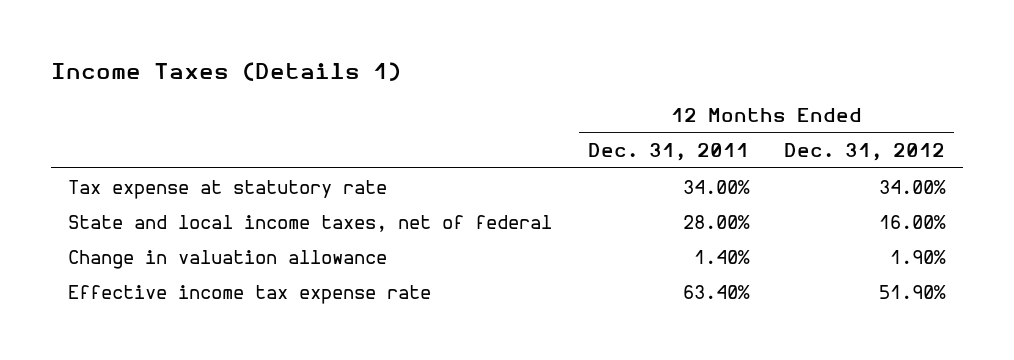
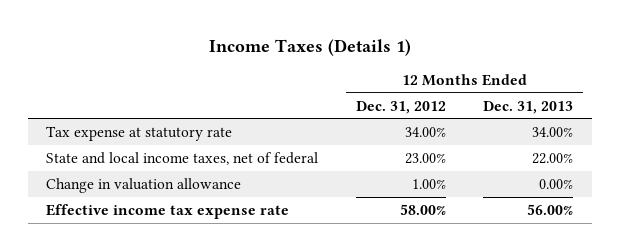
[587,143,749,162] Dec. 31, 2011 -> none
none -> [483,100,574,114] Dec. 31, 2013
[879,214,947,229] 16.00% -> [404,152,446,164] 23.00%
[890,249,947,264] 1.90% -> [411,178,446,189] 1.00%
[879,284,947,299] 51.90% -> [399,203,446,215] 58.00%

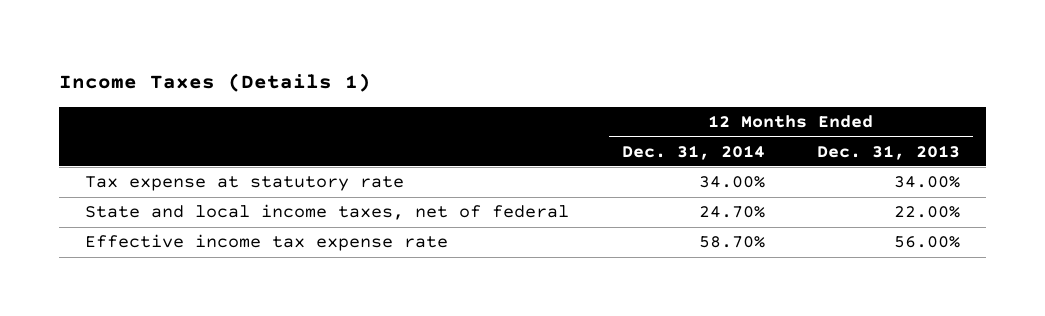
[355,100,446,114] Dec. 31, 2012 -> none
none -> [621,144,765,160] Dec. 31, 2014
[46,177,242,193] Change in valuation allowance -> none

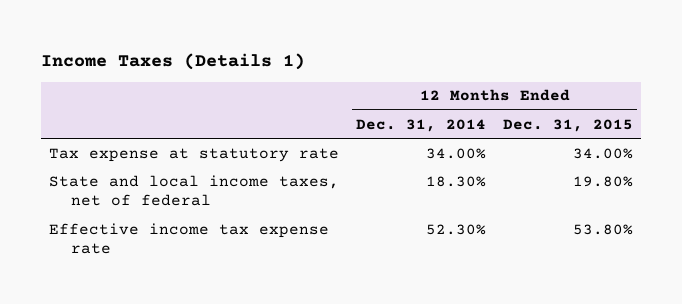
[816,144,960,160] Dec. 31, 2013 -> none
none -> [502,118,633,132] Dec. 31, 2015
[698,206,765,219] 24.70% -> [426,175,487,187] 18.30%
[698,236,765,249] 58.70% -> [426,223,487,235] 52.30%

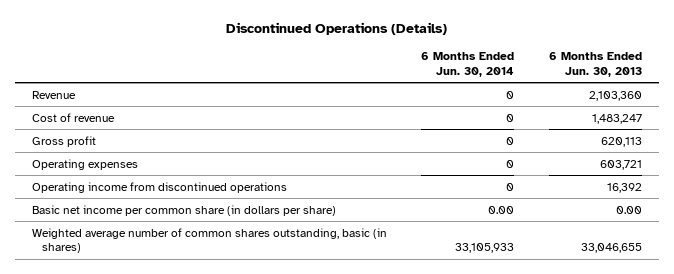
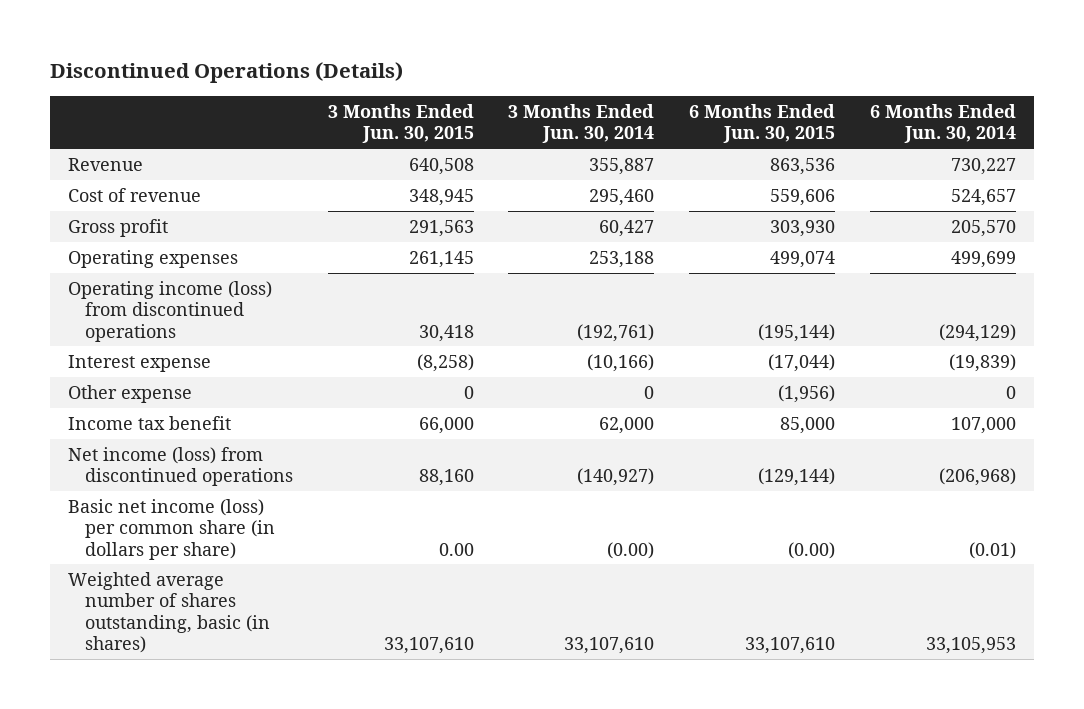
[548,52,642,77] 6 Months Ended Jun. 30, 2013 -> none
none -> [327,103,474,144] 3 Months Ended Jun. 30, 2015
none -> [508,103,655,144] 3 Months Ended Jun. 30, 2014
none -> [689,103,836,144] 6 Months Ended Jun. 30, 2015
[506,90,515,99] 0 -> [951,157,1017,175] 730,227
[506,113,515,122] 0 -> [951,188,1017,206] 524,657
[506,136,515,145] 0 -> [951,219,1017,237] 205,570
[506,159,515,168] 0 -> [951,250,1017,268] 499,699
[31,181,287,193] Operating income from discontinued operations -> [67,280,272,342] Operating income (loss) from discontinued operations
[506,182,515,191] 0 -> [939,323,1017,342] (294,129)
none -> [67,354,211,372] Interest expense
none -> [67,384,192,403] Other expense
none -> [67,415,231,430] Income tax benefit
none -> [67,446,293,487] Net income (loss) from discontinued operations
[31,204,336,216] Basic net income per common share (in dollars per share) -> [67,498,275,560] Basic net income (loss) per common share (in dollars per share)
[488,205,515,214] 0.00 -> [969,541,1017,559] (0.01)
[31,227,387,254] Weighted average number of common shares outstanding, basic (in shares) -> [67,571,270,653] Weighted average number of shares outstanding, basic (in shares)
[455,243,515,254] 33,105,933 -> [926,636,1017,654] 33,105,953

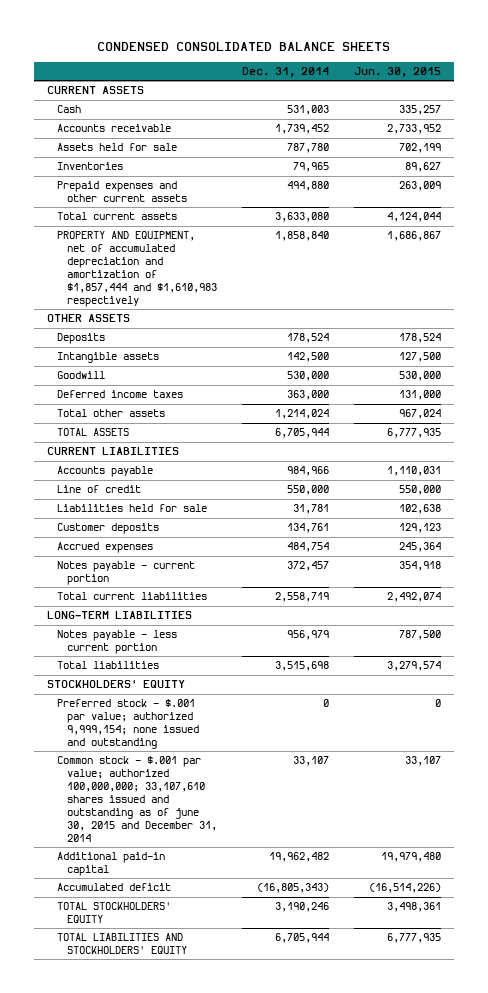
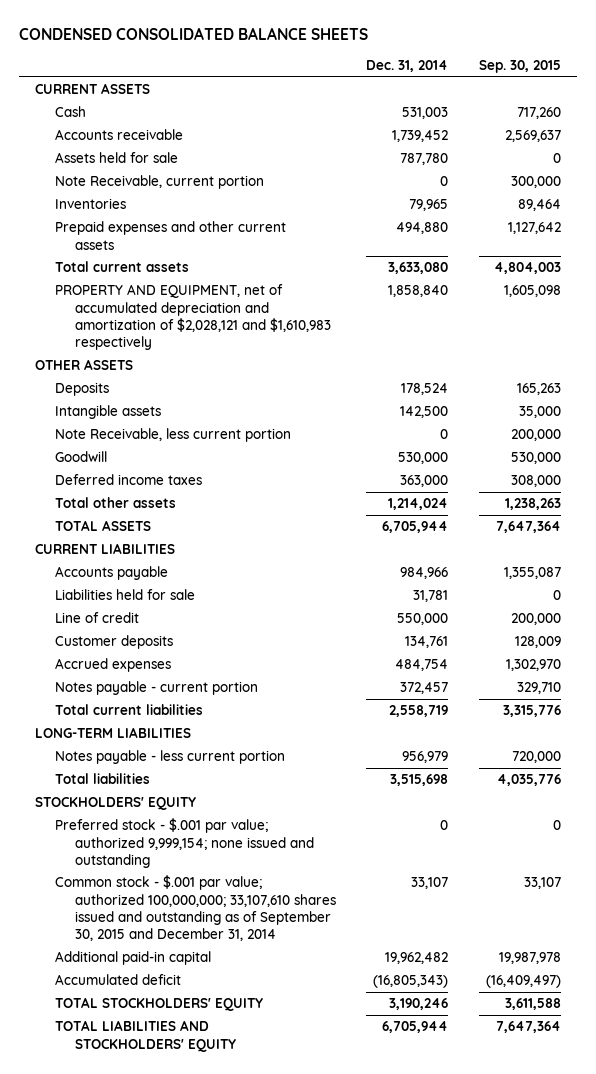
[354,66,442,77] Jun. 30, 2015 -> none
none -> [479,60,562,74] Sep. 30, 2015
none -> [54,175,264,190] Note Receivable, current portion
[56,231,217,307] PROPERTY AND EQUIPMENT, net of accumulated depreciation and amortization of $1,857,444 and $1,610,983 respectively -> [54,284,331,350] PROPERTY AND EQUIPMENT, net of accumulated depreciation and amortization of $2,028,121 and $1,610,983 respectively
none -> [54,428,291,443] Note Receivable, less current portion
[56,485,141,494] Line of credit -> [54,612,139,624] Line of credit
[56,756,217,842] Common stock - $.001 par value; authorized 100,000,000; 33,107,610 shares issued and outstanding as of june 30, 2015 and December 31, 2014 -> [54,875,336,941] Common stock - $.001 par value; authorized 100,000,000; 33,107,610 shares issued and outstanding as of September 30, 2015 and December 31, 2014

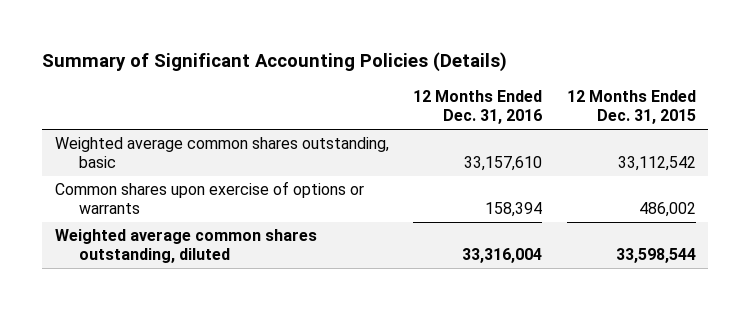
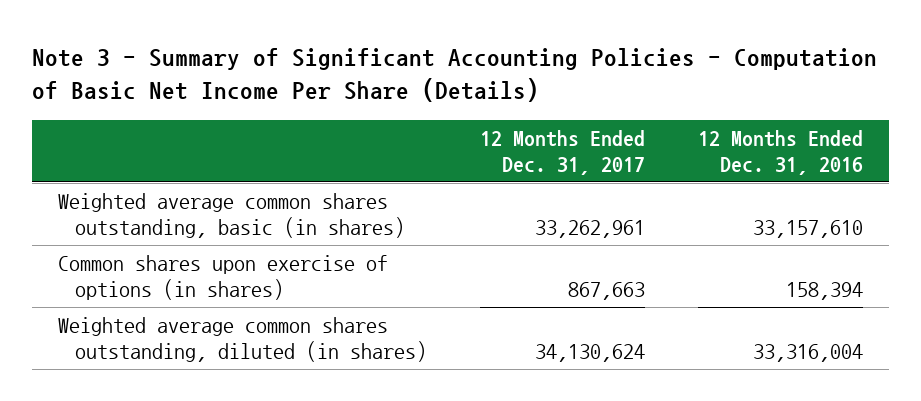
[42,52,508,73] Summary of Significant Accounting Policies (Details) -> [31,48,877,103] Note 3 - Summary of Significant Accounting Policies - Computation of Basic Net Income Per Share (Details)
[566,90,696,125] 12 Months Ended Dec. 31, 2015 -> none
none -> [479,129,645,175] 12 Months Ended Dec. 31, 2017
[54,137,389,169] Weighted average common shares outstanding, basic -> [58,192,405,239] Weighted average common shares outstanding, basic (in shares)
[54,181,364,215] Common shares upon exercise of options or warrants -> [58,254,389,301] Common shares upon exercise of options (in shares)
[54,229,317,264] Weighted average common shares outstanding, diluted -> [58,316,427,363] Weighted average common shares outstanding, diluted (in shares)

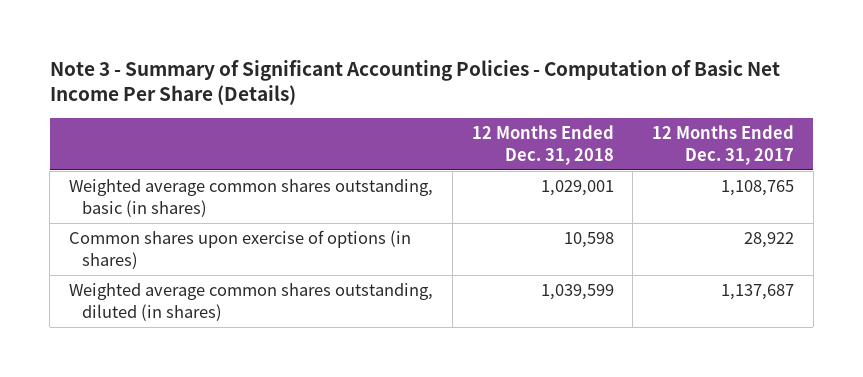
[697,129,863,175] 12 Months Ended Dec. 31, 2016 -> none
none -> [471,125,614,165] 12 Months Ended Dec. 31, 2018
[534,220,645,239] 33,262,961 -> [721,180,795,197] 1,108,765
[567,282,645,301] 867,663 -> [744,232,795,249] 28,922
[534,344,645,363] 34,130,624 -> [721,284,795,301] 1,137,687

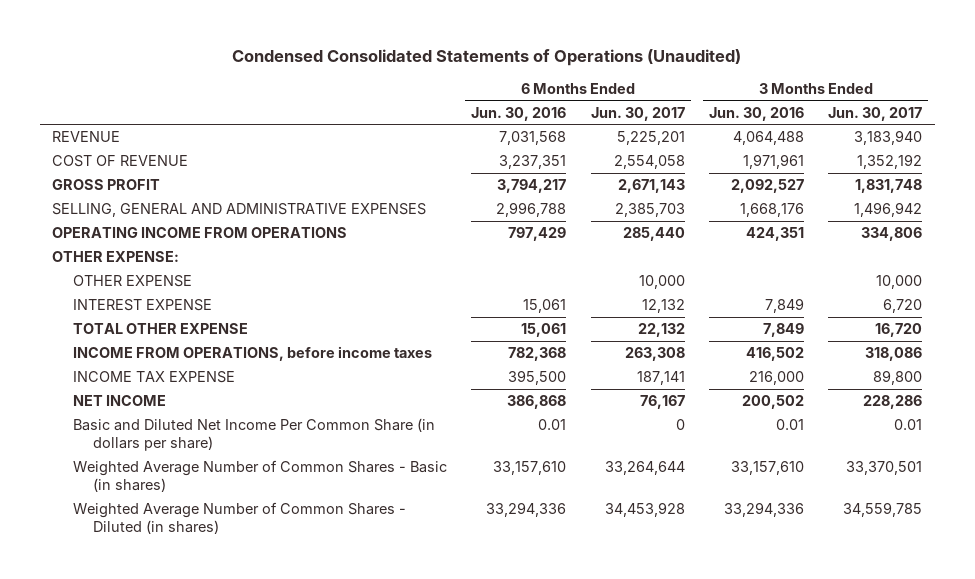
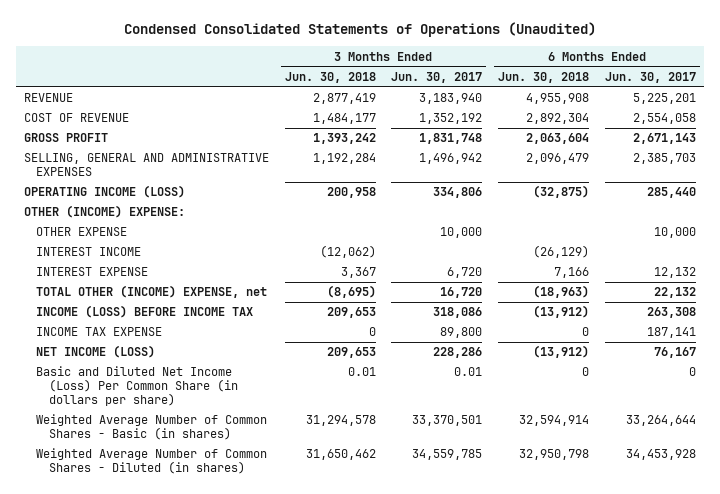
[471,106,567,121] Jun. 30, 2016 -> none
[708,106,804,121] Jun. 30, 2016 -> none
none -> [284,72,376,84] Jun. 30, 2018
none -> [498,72,590,84] Jun. 30, 2018
[52,227,348,239] OPERATING INCOME FROM OPERATIONS -> [23,185,185,199] OPERATING INCOME (LOSS)
[52,251,180,263] OTHER EXPENSE: -> [23,205,185,219] OTHER (INCOME) EXPENSE:
none -> [36,247,142,257] INTEREST INCOME
[72,323,248,335] TOTAL OTHER EXPENSE -> [36,285,268,299] TOTAL OTHER (INCOME) EXPENSE, net
[72,346,432,362] INCOME FROM OPERATIONS, before income taxes -> [36,305,254,319] INCOME (LOSS) BEFORE INCOME TAX
[72,395,166,407] NET INCOME -> [36,345,156,359] NET INCOME (LOSS)
[72,418,435,452] Basic and Diluted Net Income Per Common Share (in dollars per share) -> [36,366,239,407] Basic and Diluted Net Income (Loss) Per Common Share (in dollars per share)

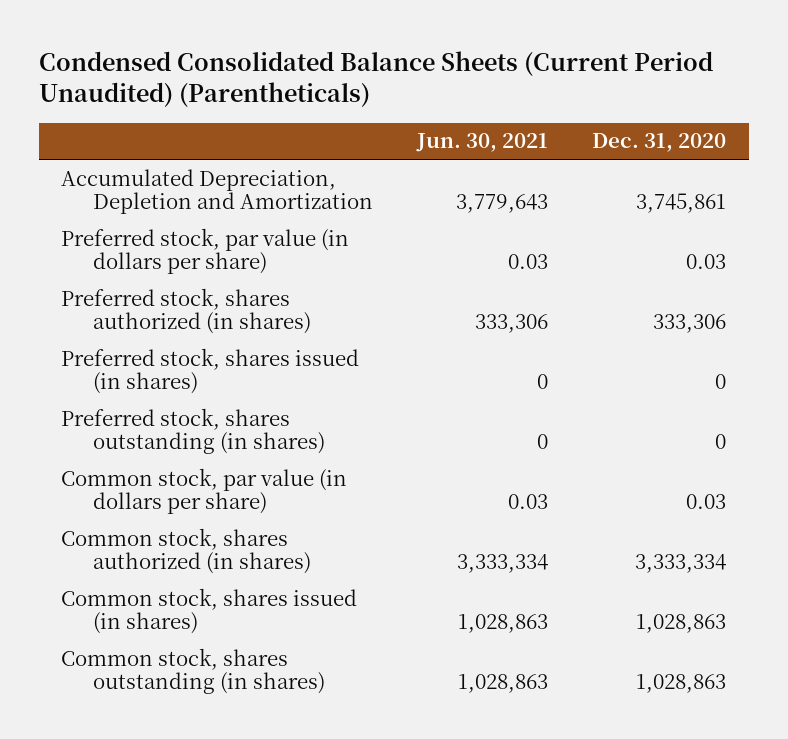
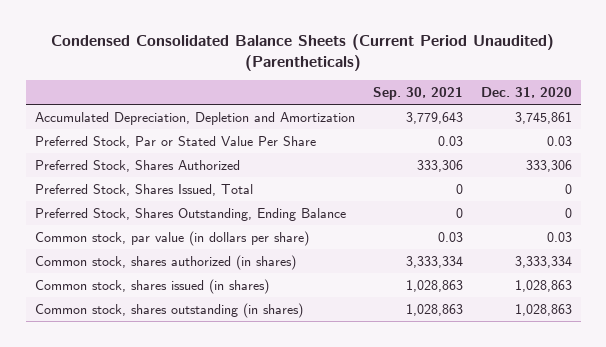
[416,133,549,153] Jun. 30, 2021 -> none
none -> [372,87,463,101] Sep. 30, 2021
[61,227,350,275] Preferred stock, par value (in dollars per share) -> [34,135,316,148] Preferred Stock, Par or Stated Value Per Share
[61,287,312,335] Preferred stock, shares authorized (in shares) -> [34,159,240,172] Preferred Stock, Shares Authorized
[61,347,360,395] Preferred stock, shares issued (in shares) -> [34,183,253,196] Preferred Stock, Shares Issued, Total
[61,407,326,455] Preferred stock, shares outstanding (in shares) -> [34,207,346,221] Preferred Stock, Shares Outstanding, Ending Balance

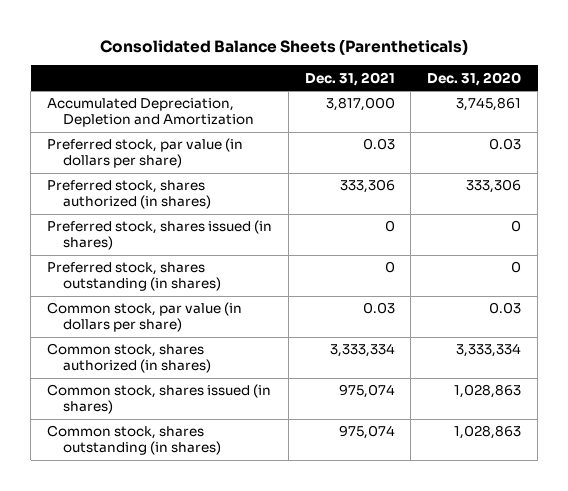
[51,34,555,72] Condensed Consolidated Balance Sheets (Current Period Unaudited) (Parentheticals) -> [100,38,469,55] Consolidated Balance Sheets (Parentheticals)
[372,87,463,101] Sep. 30, 2021 -> none
none -> [304,71,395,86] Dec. 31, 2021
[34,135,316,148] Preferred Stock, Par or Stated Value Per Share -> [46,138,243,169] Preferred stock, par value (in dollars per share)
[34,159,240,172] Preferred Stock, Shares Authorized -> [46,180,211,210] Preferred stock, shares authorized (in shares)
[34,183,253,196] Preferred Stock, Shares Issued, Total -> [46,220,272,251] Preferred stock, shares issued (in shares)
[34,207,346,221] Preferred Stock, Shares Outstanding, Ending Balance -> [46,262,221,292] Preferred stock, shares outstanding (in shares)

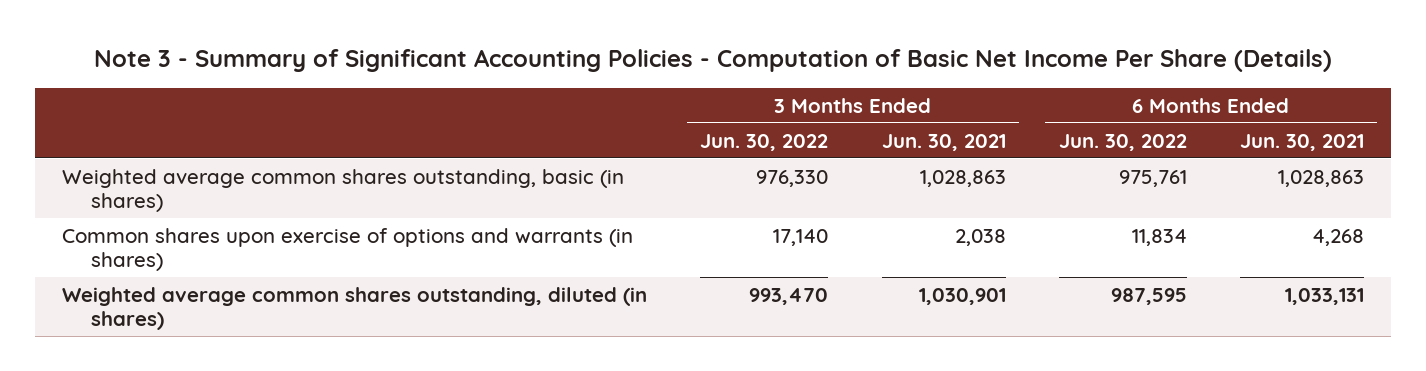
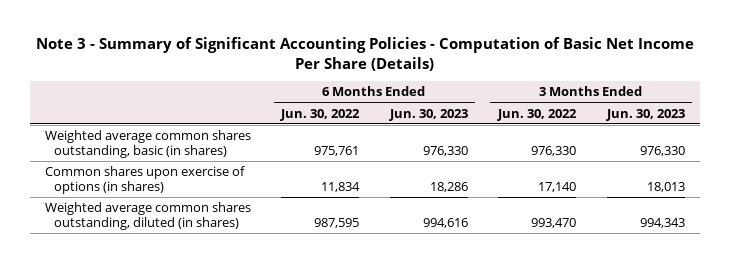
[881,133,1006,151] Jun. 30, 2021 -> none
[1240,133,1365,151] Jun. 30, 2021 -> none
none -> [388,108,468,121] Jun. 30, 2023
none -> [605,108,685,121] Jun. 30, 2023
[61,227,633,271] Common shares upon exercise of options and warrants (in shares) -> [44,166,245,194] Common shares upon exercise of options (in shares)

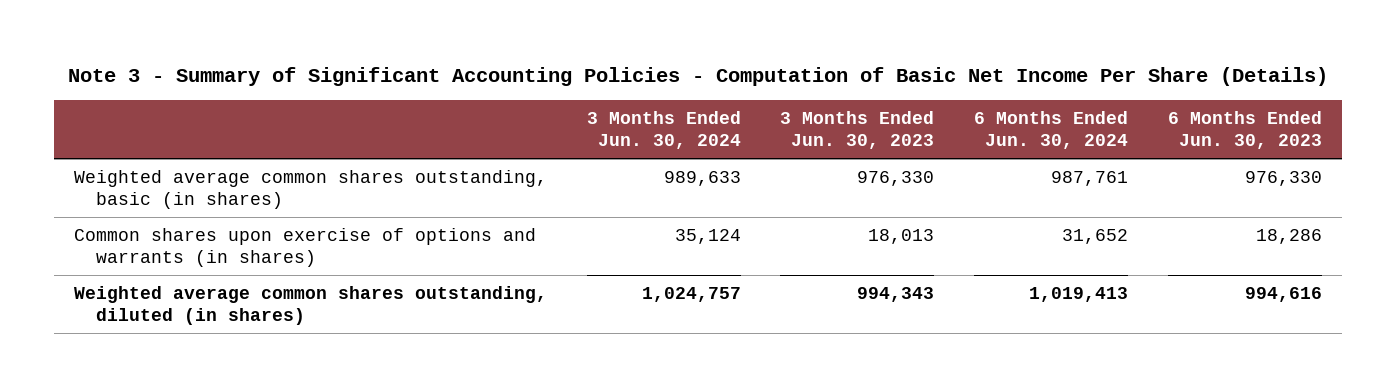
[280,108,361,121] Jun. 30, 2022 -> none
[497,108,578,121] Jun. 30, 2022 -> none
none -> [586,110,741,149] 3 Months Ended Jun. 30, 2024
none -> [974,110,1129,149] 6 Months Ended Jun. 30, 2024
[44,166,245,194] Common shares upon exercise of options (in shares) -> [74,227,537,267] Common shares upon exercise of options and warrants (in shares)

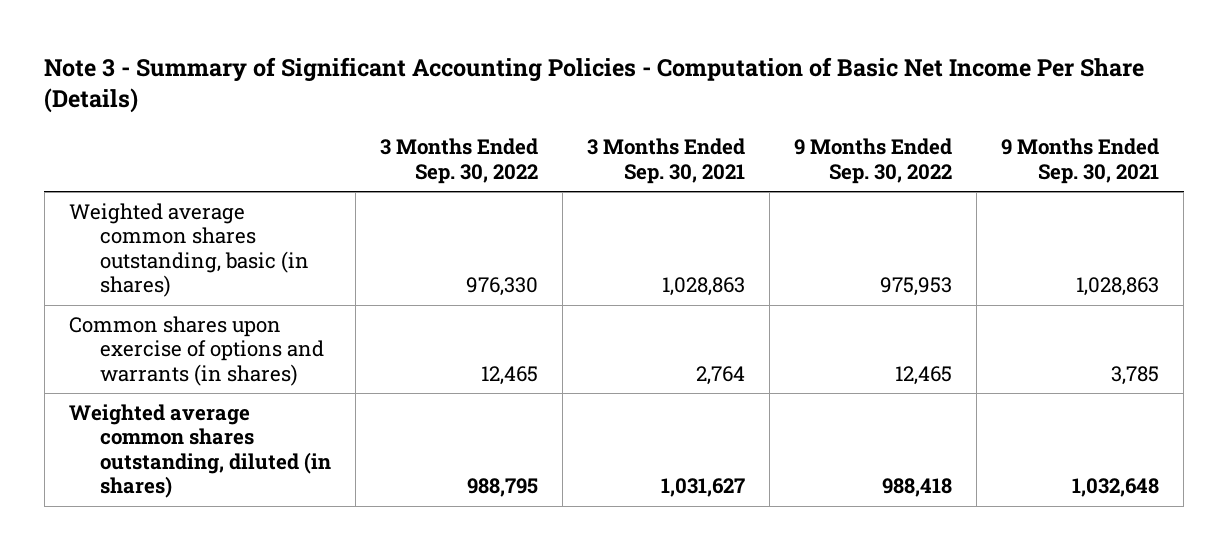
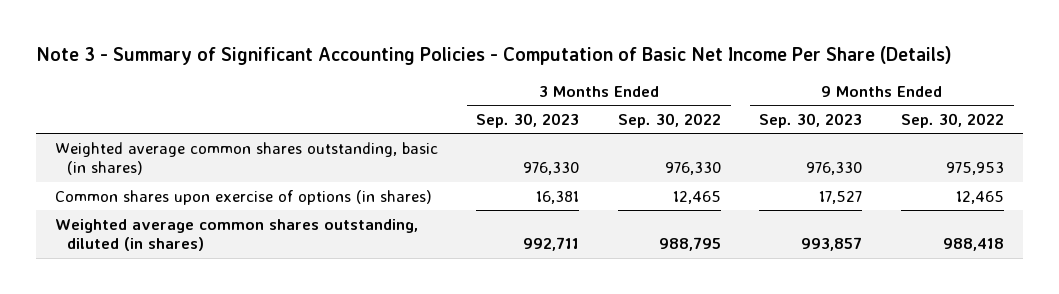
[587,138,746,184] 3 Months Ended Sep. 30, 2021 -> none
[1001,138,1160,184] 9 Months Ended Sep. 30, 2021 -> none
none -> [476,112,580,128] Sep. 30, 2023
none -> [759,112,863,128] Sep. 30, 2023
[68,315,324,386] Common shares upon exercise of options and warrants (in shares) -> [54,189,432,205] Common shares upon exercise of options (in shares)

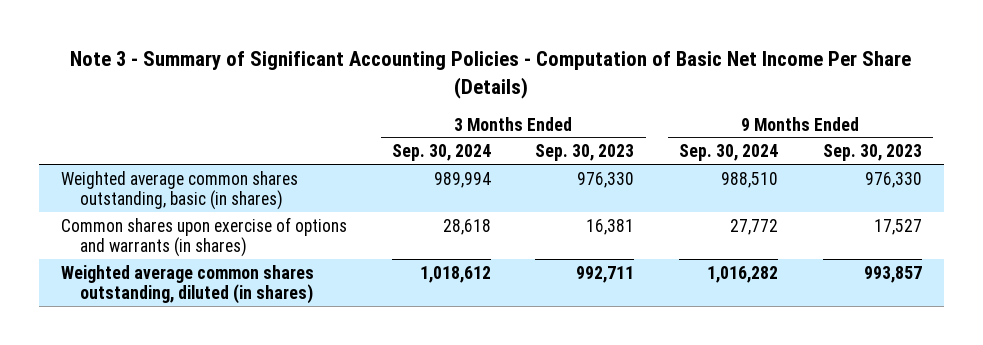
[617,112,721,128] Sep. 30, 2022 -> none
[900,112,1004,128] Sep. 30, 2022 -> none
none -> [391,144,491,162] Sep. 30, 2024
none -> [679,144,779,162] Sep. 30, 2024
[54,189,432,205] Common shares upon exercise of options (in shares) -> [61,216,348,258] Common shares upon exercise of options and warrants (in shares)

